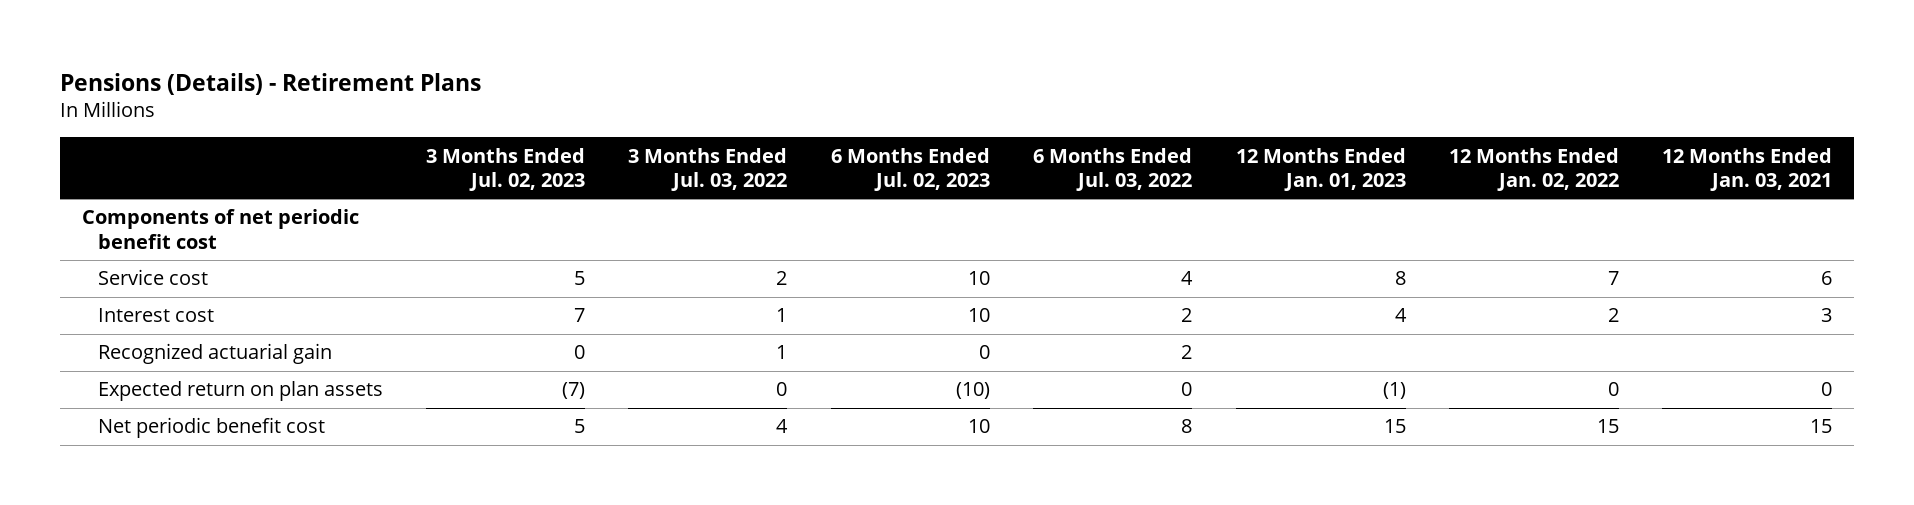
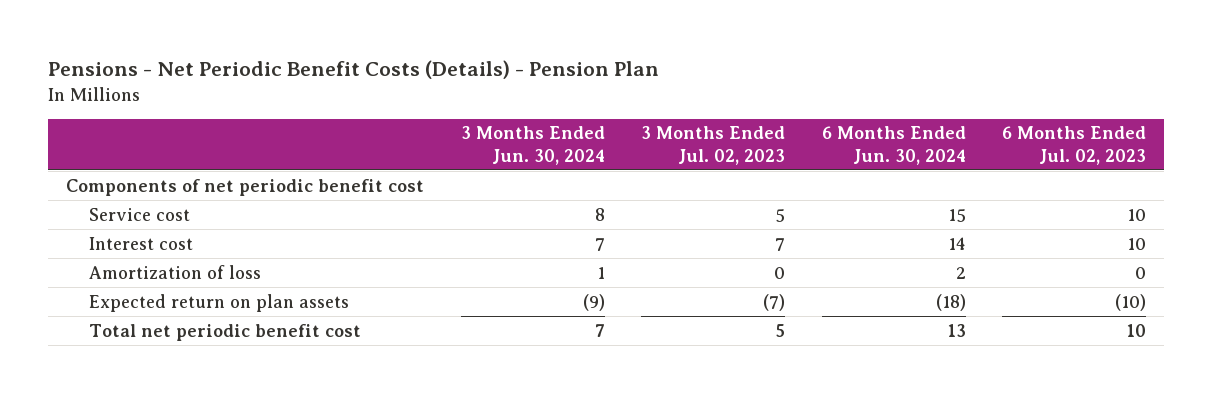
[59,72,481,95] Pensions (Details) - Retirement Plans -> [48,60,660,80] Pensions - Net Periodic Benefit Costs (Details) - Pension Plan
[628,147,788,192] 3 Months Ended Jul. 03, 2022 -> none
[1033,147,1193,192] 6 Months Ended Jul. 03, 2022 -> none
[1235,147,1406,192] 12 Months Ended Jan. 01, 2023 -> none
[1448,147,1619,192] 12 Months Ended Jan. 02, 2022 -> none
[1662,147,1833,192] 12 Months Ended Jan. 03, 2021 -> none
none -> [460,126,605,165] 3 Months Ended Jun. 30, 2024
none -> [821,126,966,165] 6 Months Ended Jun. 30, 2024
[97,343,332,365] Recognized actuarial gain -> [89,264,262,279] Amortization of loss
[97,417,325,439] Net periodic benefit cost -> [89,323,362,341] Total net periodic benefit cost

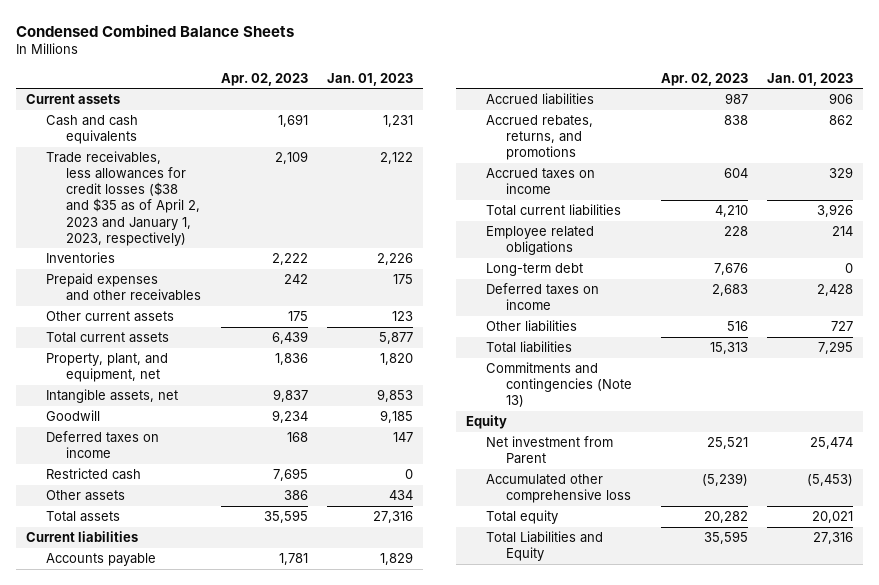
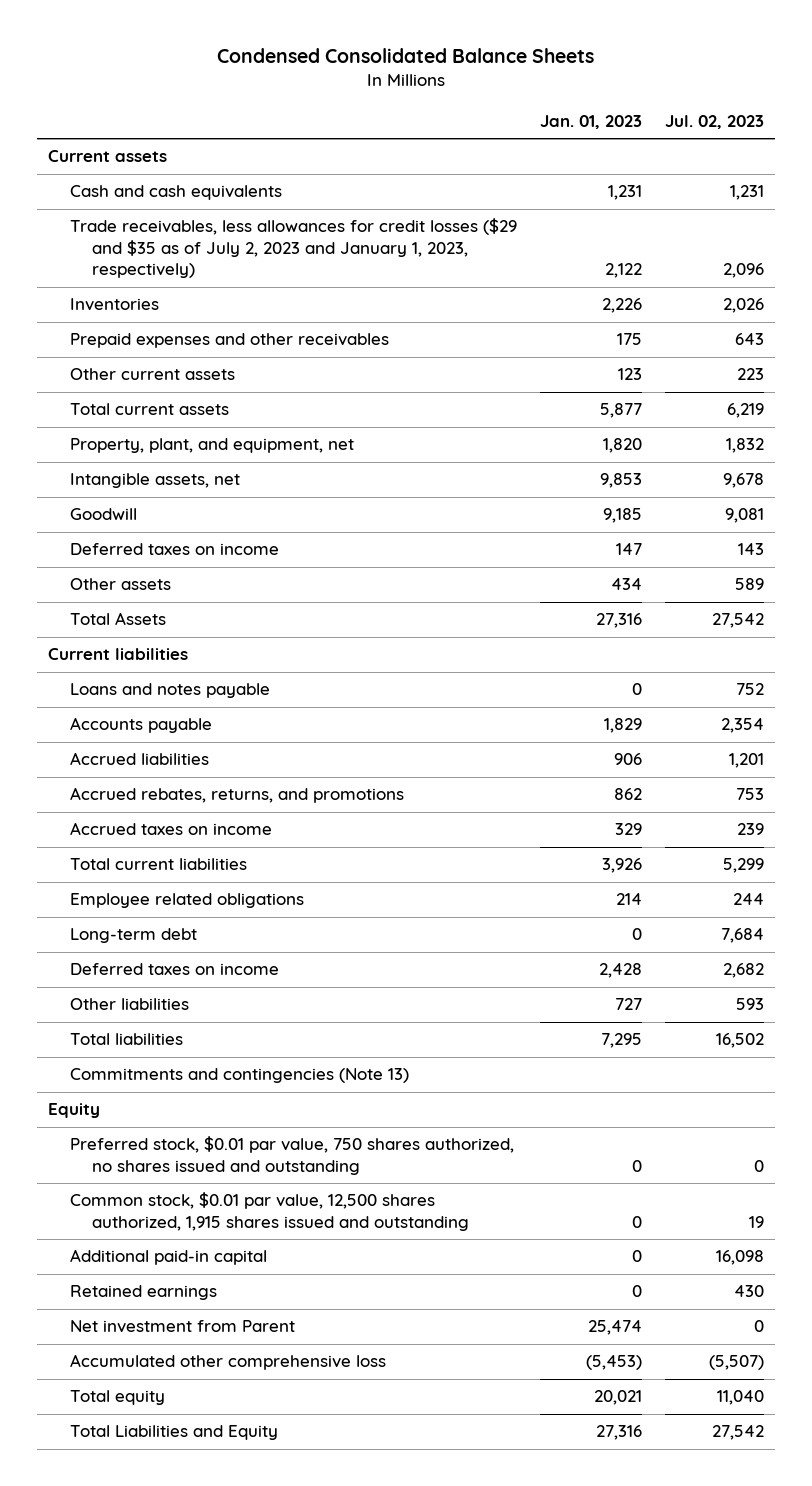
[16,23,295,37] Condensed Combined Balance Sheets -> [216,48,594,64] Condensed Consolidated Balance Sheets
[220,72,308,86] Apr. 02, 2023 -> none
none -> [664,114,764,129] Jul. 02, 2023
[45,151,201,246] Trade receivables, less allowances for credit losses ($38 and $35 as of April 2, 2023 and January 1, 2023, respectively) -> [69,218,517,279] Trade receivables, less allowances for credit losses ($29 and $35 as of July 2, 2023 and January 1, 2023, respectively)
[45,468,141,481] Restricted cash -> none
[45,511,120,523] Total assets -> [69,612,166,626] Total Assets
none -> [69,683,270,699] Loans and notes payable
none -> [69,1136,514,1175] Preferred stock, $0.01 par value, 750 shares authorized, no shares issued and outstanding
none -> [69,1192,469,1231] Common stock, $0.01 par value, 12,500 shares authorized, 1,915 shares issued and outstanding
none -> [69,1249,267,1266] Additional paid-in capital
none -> [69,1285,217,1301] Retained earnings

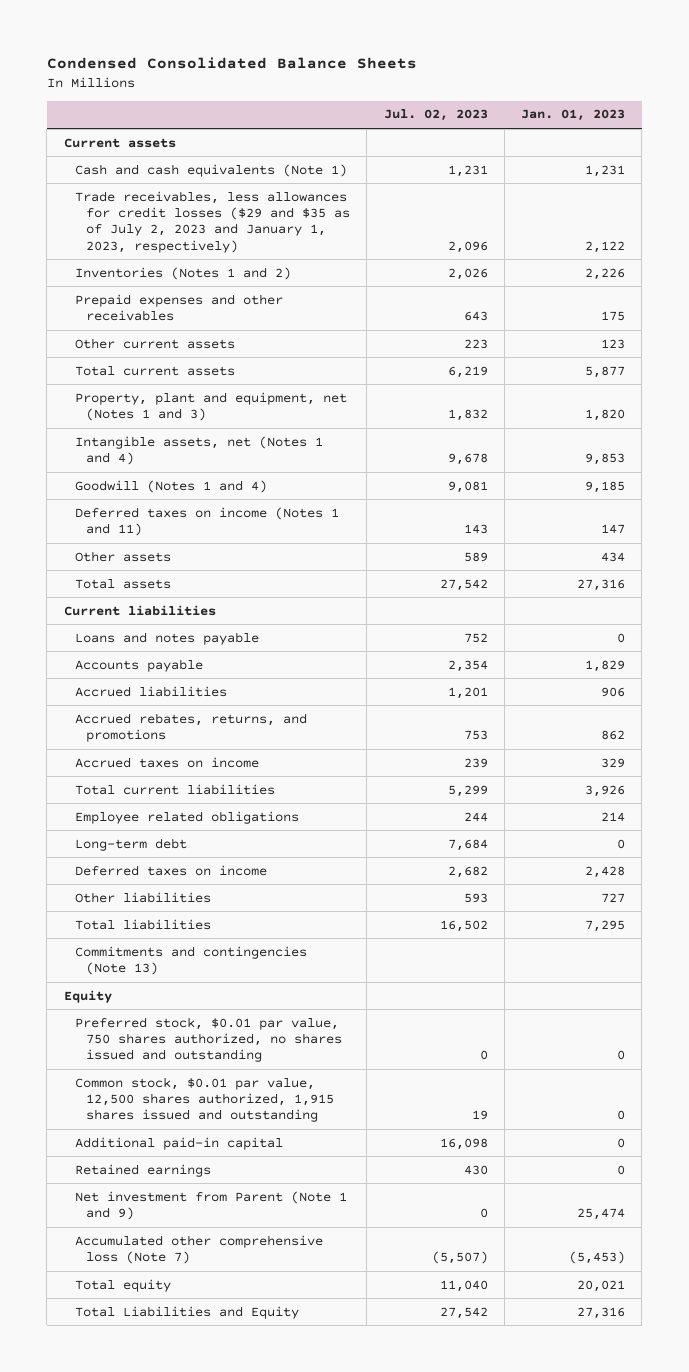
[69,185,282,201] Cash and cash equivalents -> [74,163,347,177] Cash and cash equivalents (Note 1)
[69,298,159,312] Inventories -> [74,266,291,280] Inventories (Notes 1 and 2)
[69,438,354,454] Property, plant, and equipment, net -> [74,391,347,421] Property, plant and equipment, net (Notes 1 and 3)
[69,473,240,489] Intangible assets, net -> [74,435,323,465] Intangible assets, net (Notes 1 and 4)
[69,508,137,521] Goodwill -> [74,479,267,493] Goodwill (Notes 1 and 4)
[69,543,279,556] Deferred taxes on income -> [74,506,339,536] Deferred taxes on income (Notes 1 and 11)
[69,612,166,626] Total Assets -> [74,578,171,589] Total assets
[69,1320,295,1334] Net investment from Parent -> [74,1190,347,1220] Net investment from Parent (Note 1 and 9)
[69,1354,386,1371] Accumulated other comprehensive loss -> [74,1234,323,1264] Accumulated other comprehensive loss (Note 7)

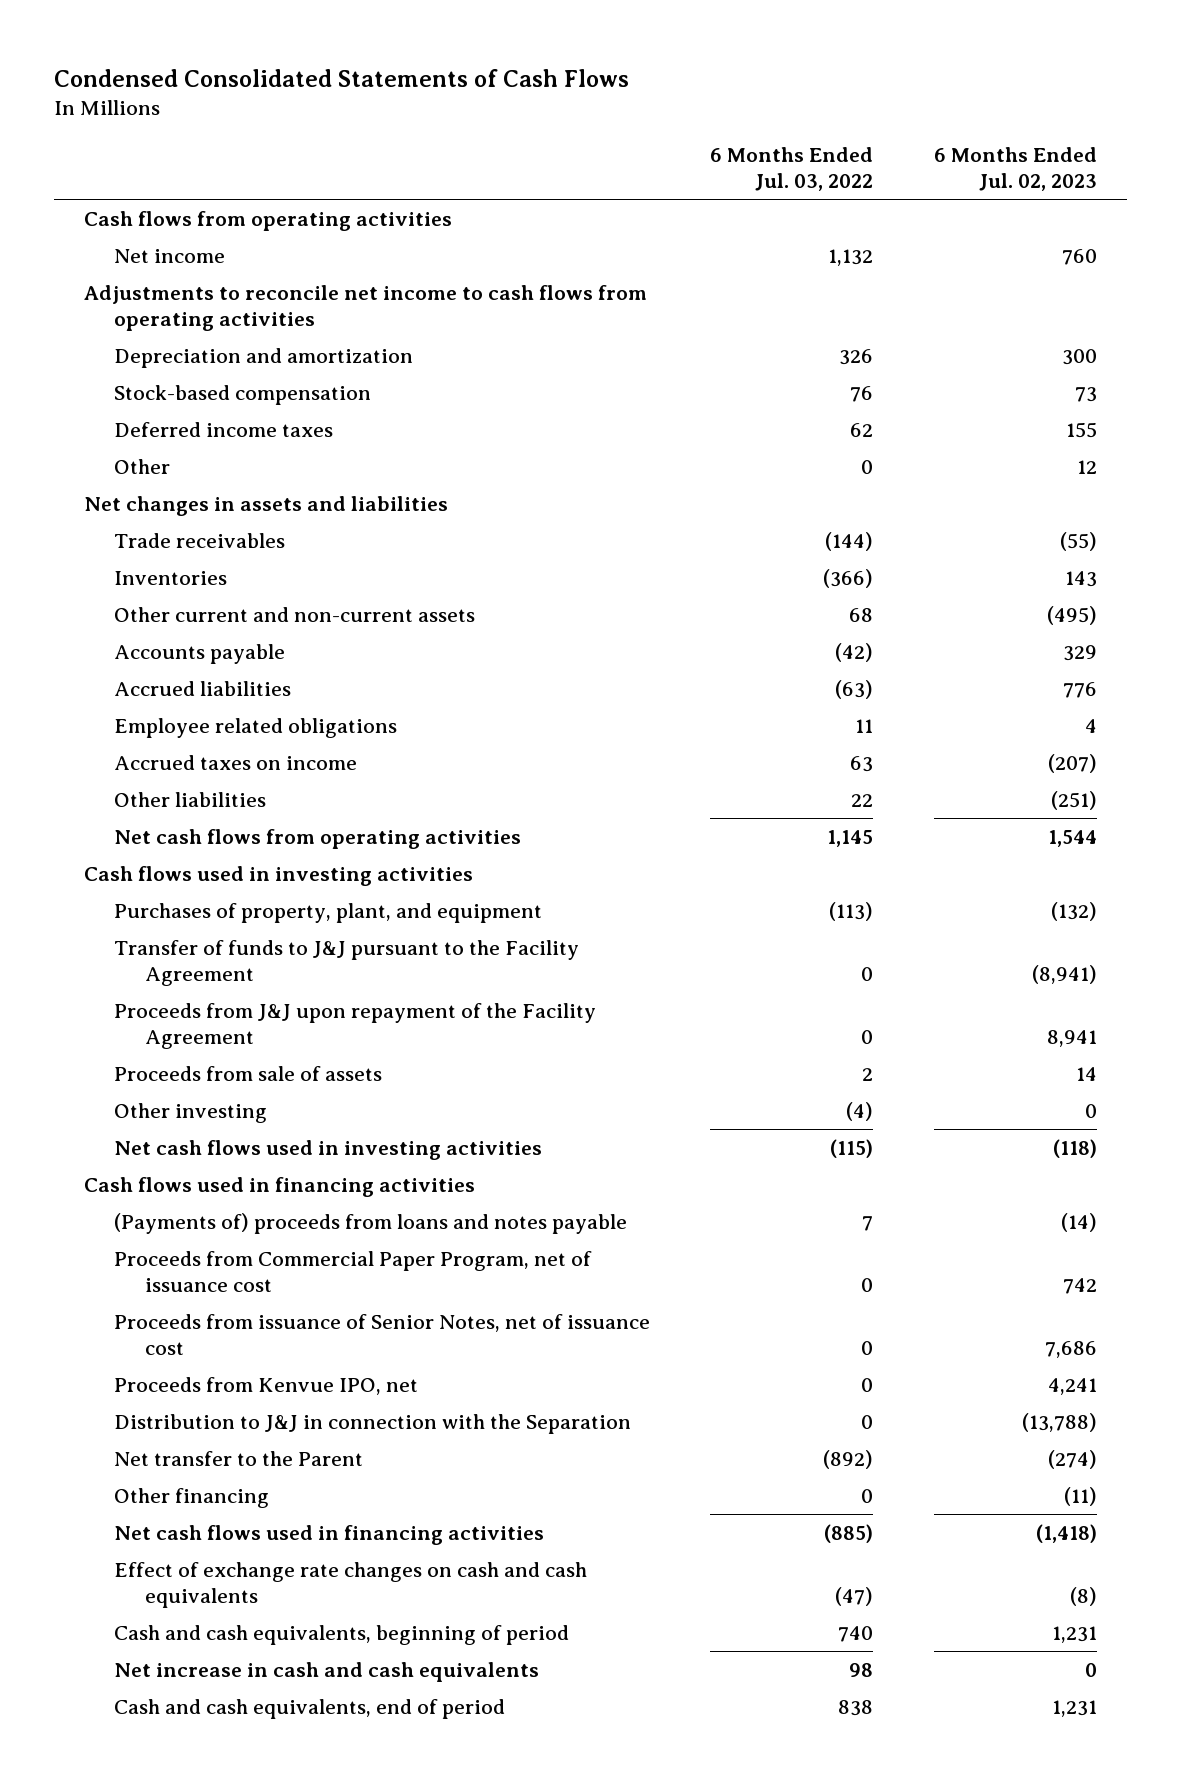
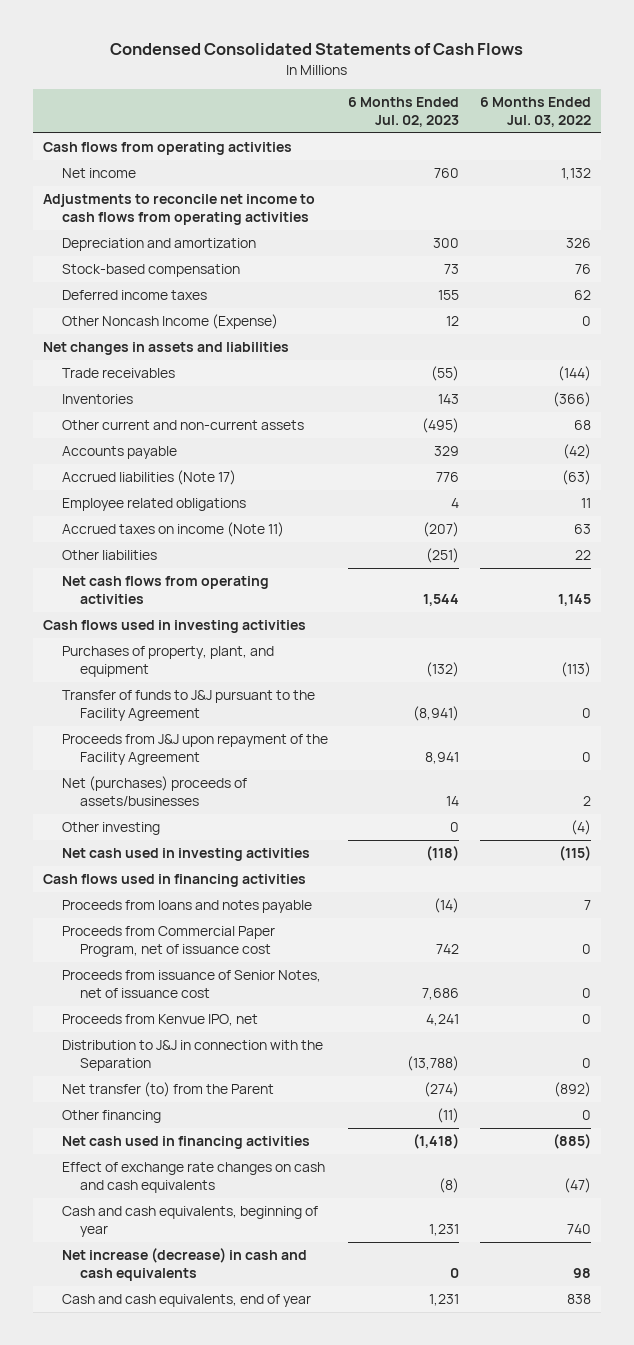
[114,458,171,474] Other -> [61,313,278,329] Other Noncash Income (Expense)
[114,680,292,696] Accrued liabilities -> [61,469,236,485] Accrued liabilities (Note 17)
[114,754,358,770] Accrued taxes on income -> [61,521,284,537] Accrued taxes on income (Note 11)
[114,1065,383,1081] Proceeds from sale of assets -> [61,775,247,807] Net (purchases) proceeds of assets/businesses
[114,1139,543,1160] Net cash flows used in investing activities -> [61,847,310,861] Net cash used in investing activities
[114,1212,628,1234] (Payments of) proceeds from loans and notes payable -> [61,899,312,913] Proceeds from loans and notes payable
[114,1450,364,1466] Net transfer to the Parent -> [61,1081,274,1097] Net transfer (to) from the Parent
[114,1524,545,1545] Net cash flows used in financing activities -> [61,1135,310,1149] Net cash used in financing activities
[114,1624,570,1645] Cash and cash equivalents, beginning of period -> [61,1205,318,1238] Cash and cash equivalents, beginning of year
[114,1661,540,1682] Net increase in cash and cash equivalents -> [61,1247,307,1282] Net increase (decrease) in cash and cash equivalents
[114,1698,506,1719] Cash and cash equivalents, end of period -> [61,1293,311,1307] Cash and cash equivalents, end of year

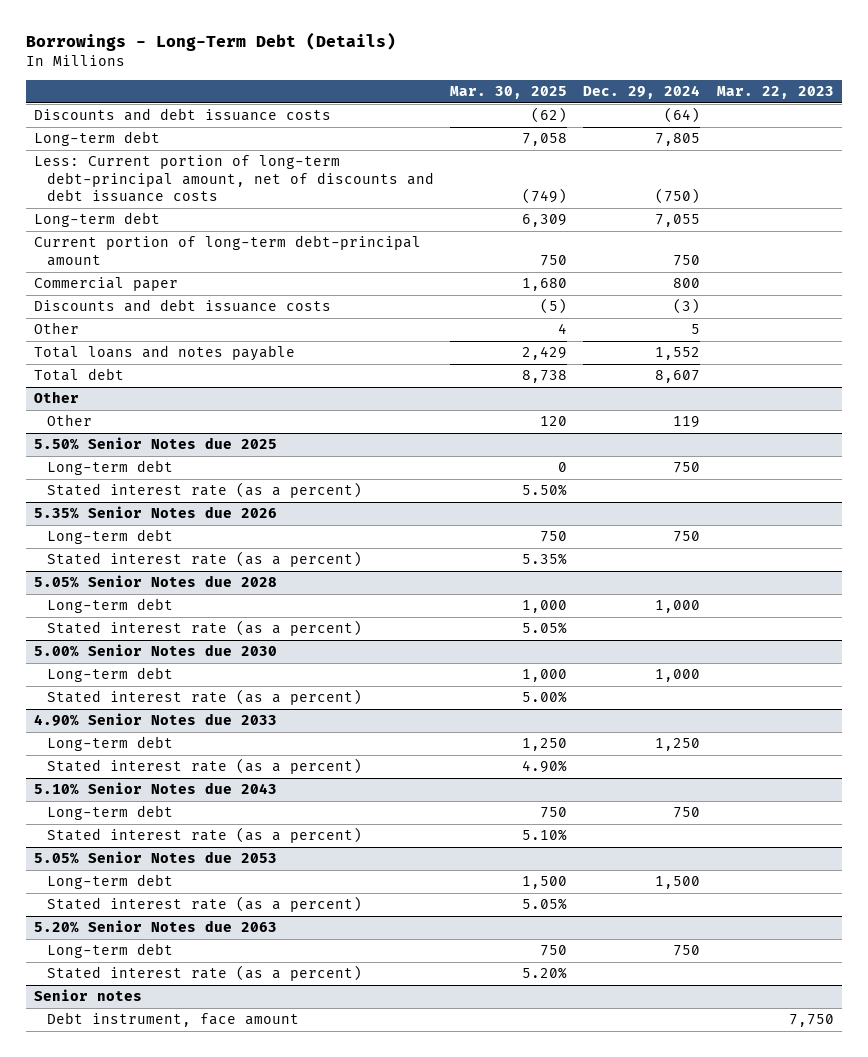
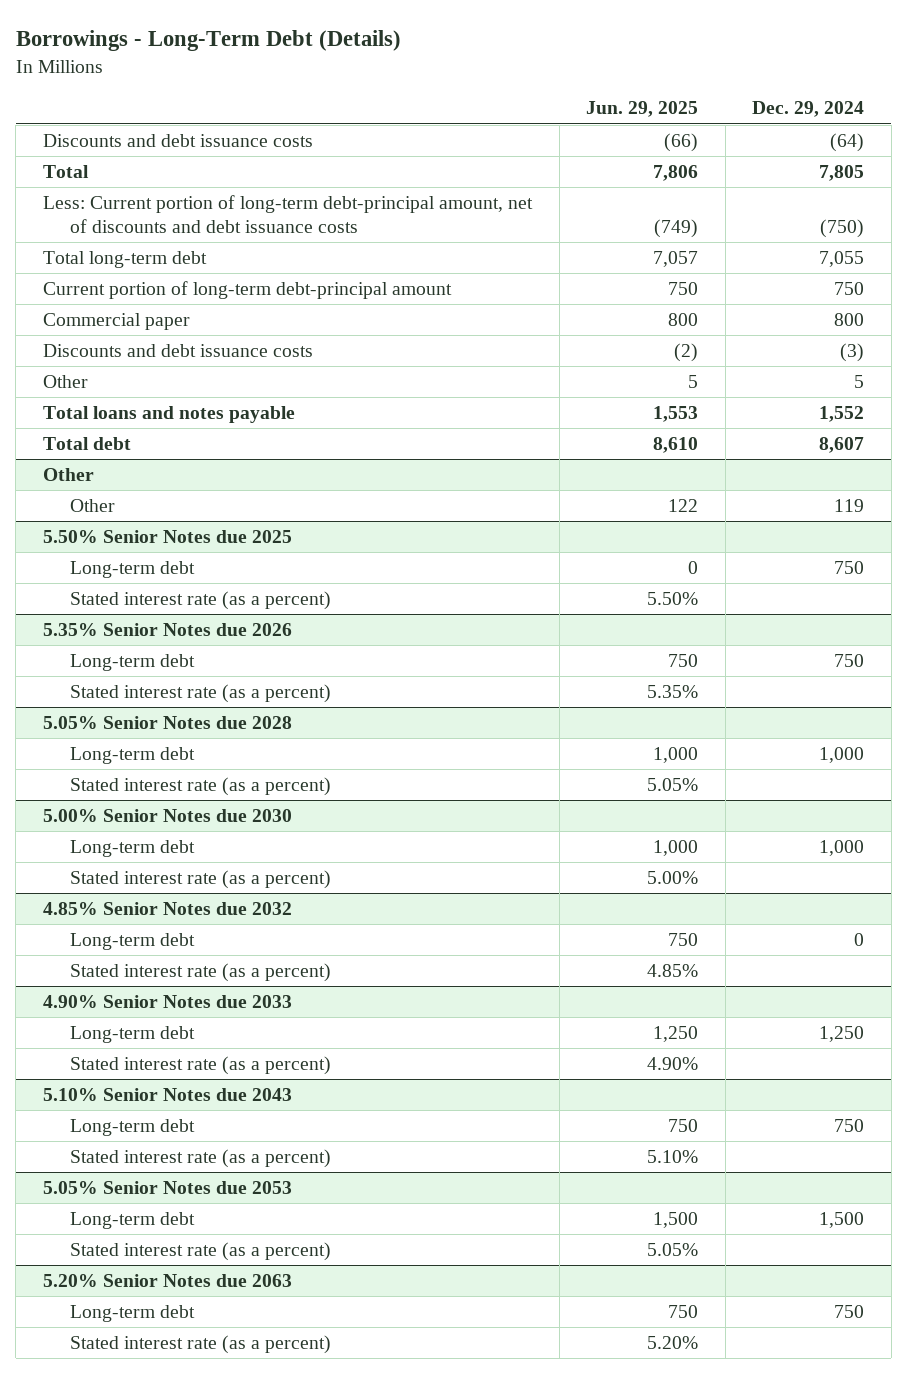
[450,85,568,99] Mar. 30, 2025 -> none
[716,85,834,99] Mar. 22, 2023 -> none
none -> [586,101,699,118] Jun. 29, 2025
[33,131,160,147] Long-term debt -> [43,164,90,178] Total
[33,212,160,228] Long-term debt -> [43,250,208,268] Total long-term debt
none -> [43,901,293,915] 4.85% Senior Notes due 2032
none -> [69,932,195,950] Long-term debt
none -> [69,962,331,982] Stated interest rate (as a percent)
[33,989,142,1002] Senior notes -> none
[46,1012,299,1028] Debt instrument, face amount -> none

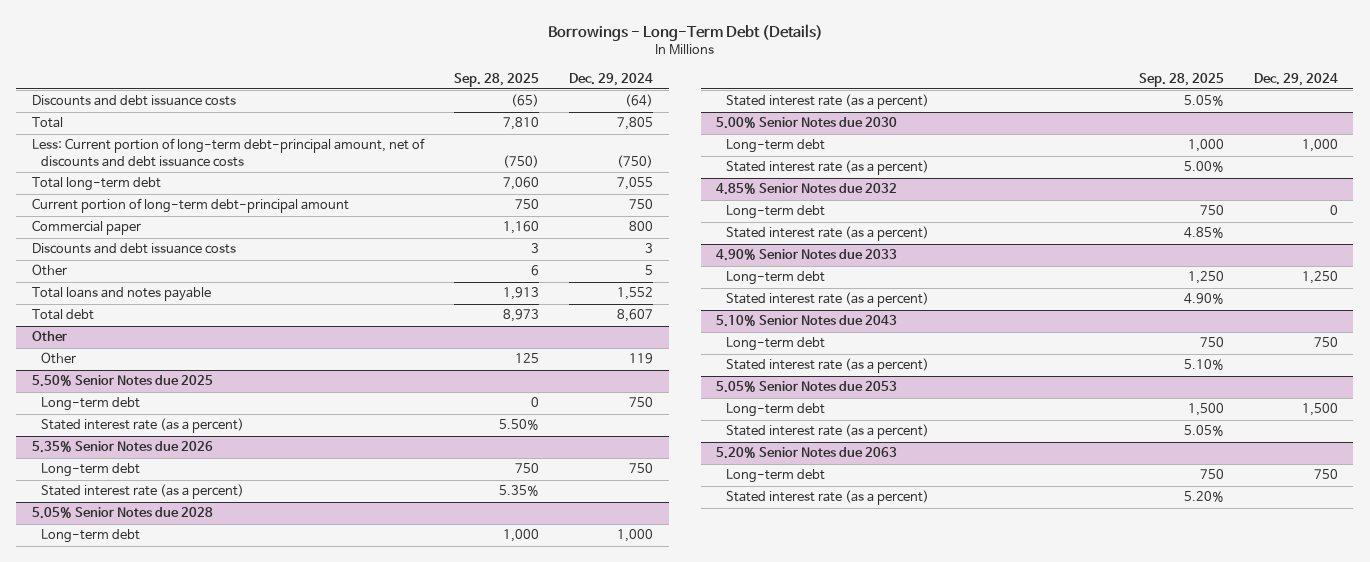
[586,101,699,118] Jun. 29, 2025 -> none
none -> [454,72,540,87] Sep. 28, 2025
[840,342,865,362] (3) -> [645,243,654,254] 3

